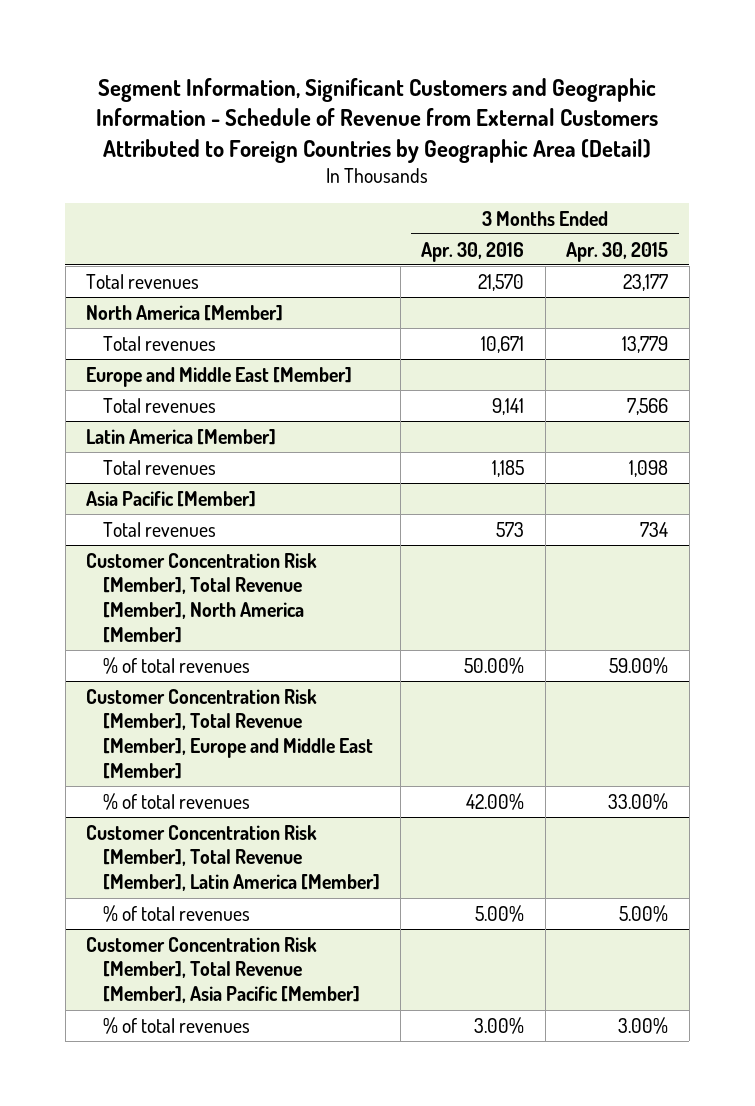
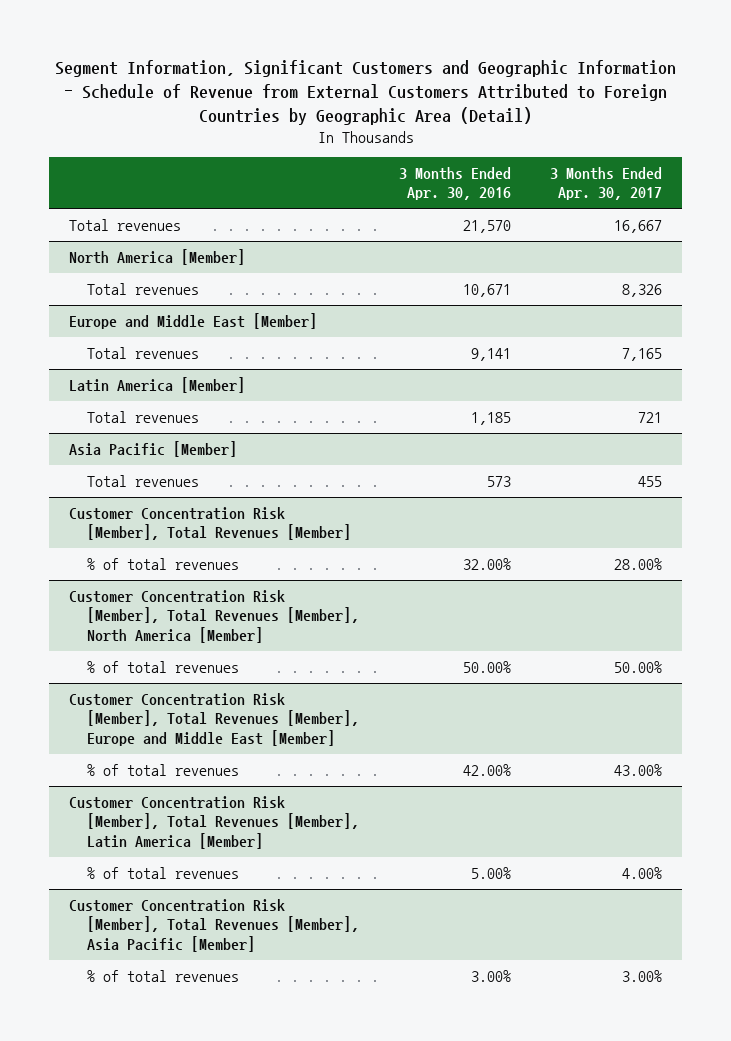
[566,241,669,262] Apr. 30, 2015 -> none
none -> [550,166,663,201] 3 Months Ended Apr. 30, 2017
none -> [69,506,352,541] Customer Concentration Risk [Member], Total Revenues [Member]
none -> [87,557,240,570] % of total revenues
[86,552,318,644] Customer Concentration Risk [Member], Total Revenue [Member], North America [Member] -> [69,589,360,643] Customer Concentration Risk [Member], Total Revenues [Member], North America [Member]
[86,688,373,780] Customer Concentration Risk [Member], Total Revenue [Member], Europe and Middle East [Member] -> [69,692,360,746] Customer Concentration Risk [Member], Total Revenues [Member], Europe and Middle East [Member]
[86,824,380,892] Customer Concentration Risk [Member], Total Revenue [Member], Latin America [Member] -> [69,795,360,849] Customer Concentration Risk [Member], Total Revenues [Member], Latin America [Member]
[86,936,360,1004] Customer Concentration Risk [Member], Total Revenue [Member], Asia Pacific [Member] -> [69,898,360,952] Customer Concentration Risk [Member], Total Revenues [Member], Asia Pacific [Member]

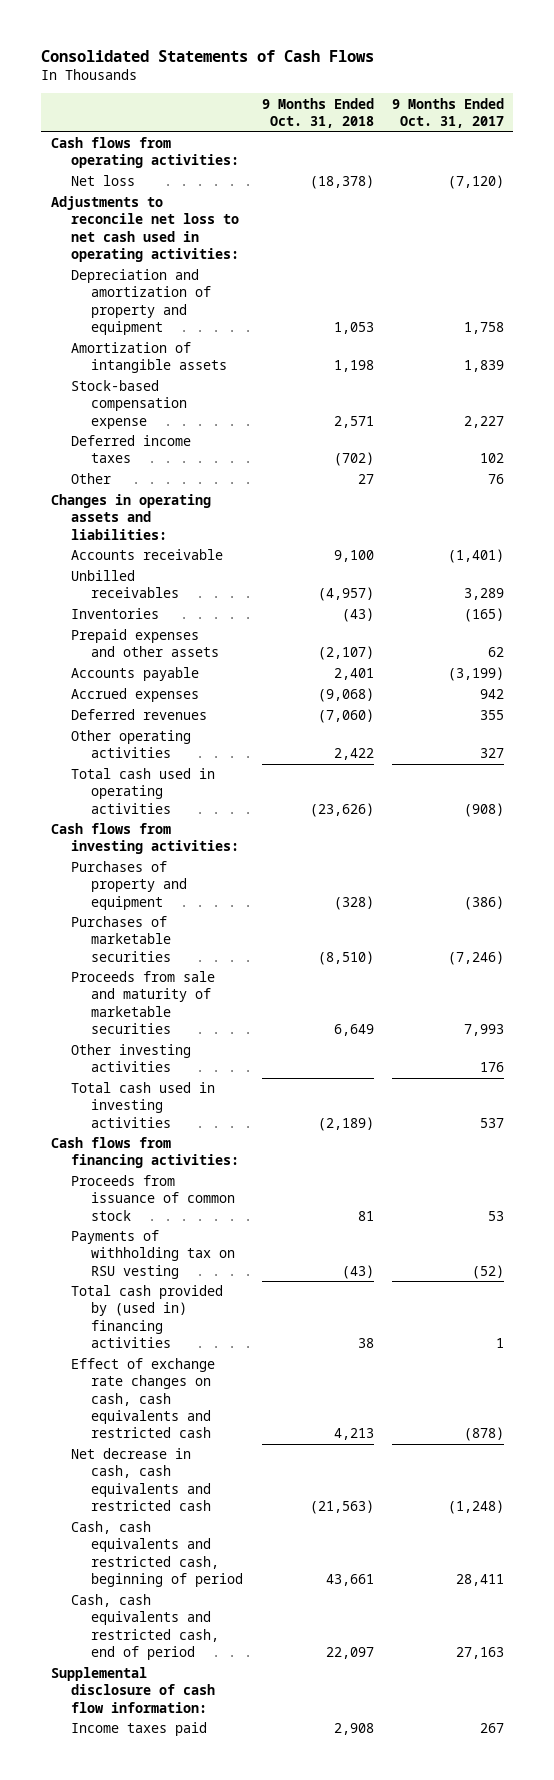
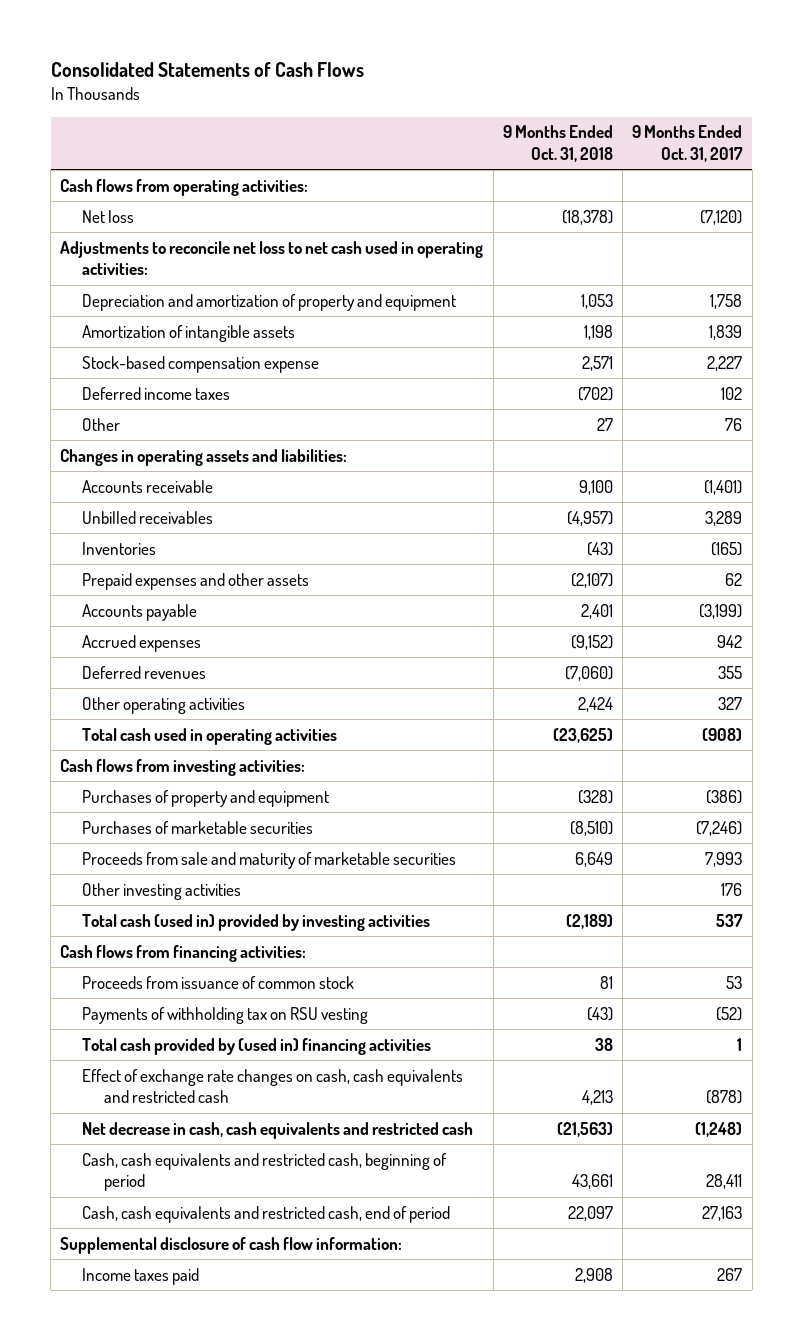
[317,688,374,703] (9,068) -> [570,634,613,650] (9,152)
[333,748,374,761] 2,422 -> [577,696,613,712] 2,424
[309,802,374,817] (23,626) -> [552,727,613,743] (23,625)
[70,1082,215,1128] Total cash used in investing activities -> [82,913,431,931] Total cash (used in) provided by investing activities

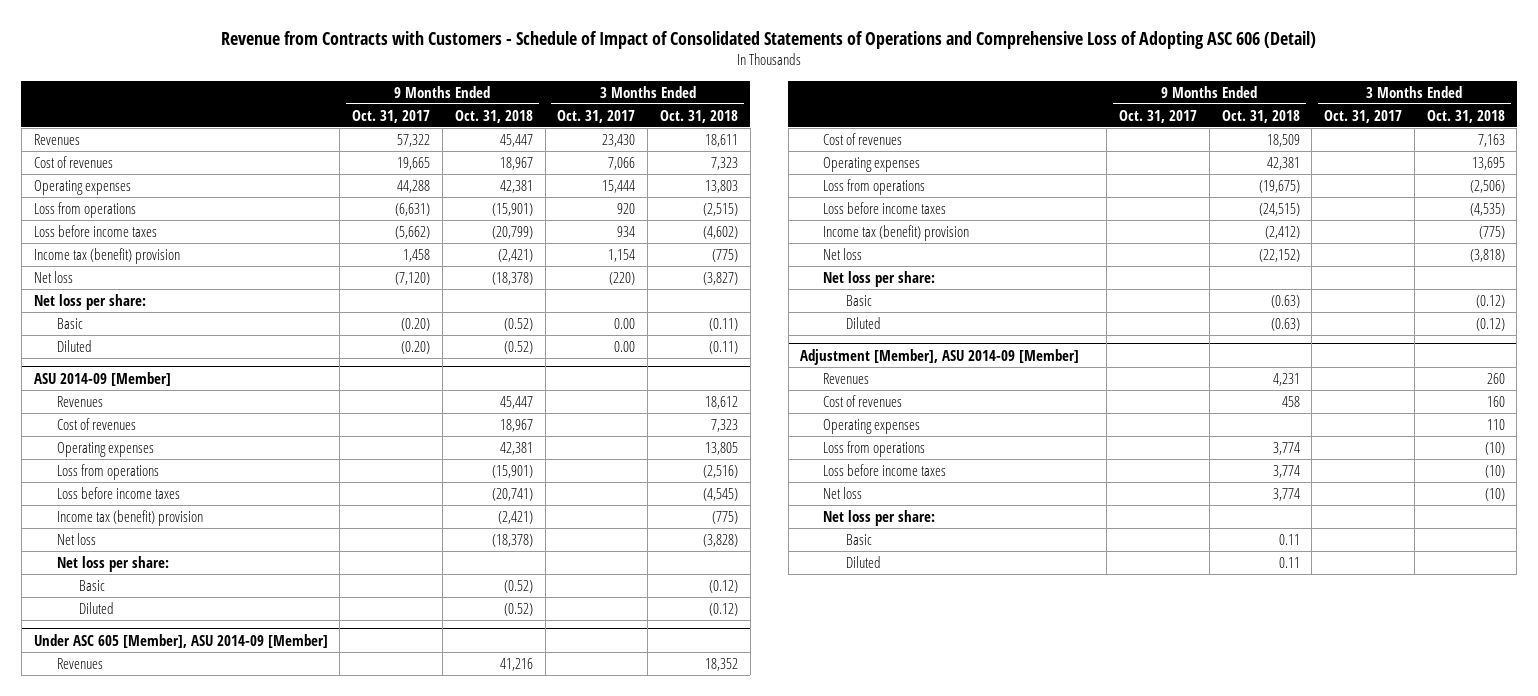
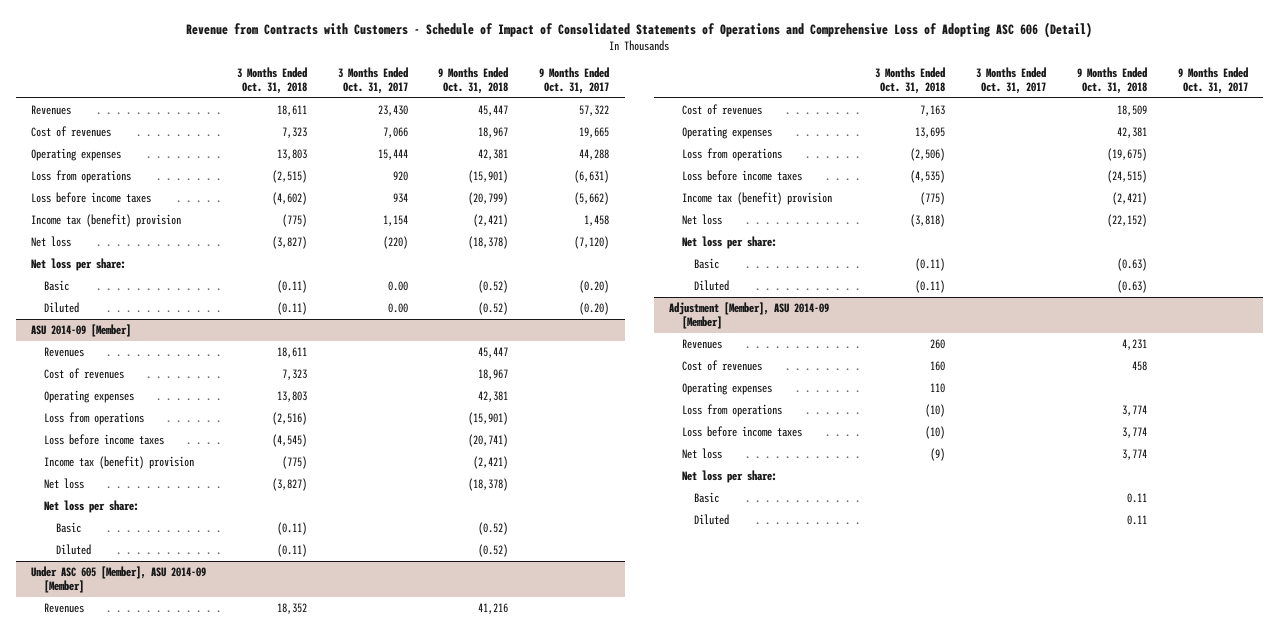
[704,395,738,409] 18,612 -> [276,347,307,359] 18,611
[704,441,738,455] 13,805 -> [276,391,307,403] 13,803
[702,533,738,547] (3,828) -> [271,478,307,492] (3,827)
[708,579,738,593] (0.12) -> [276,522,307,536] (0.11)
[708,602,738,616] (0.12) -> [276,544,307,558] (0.11)
[1264,225,1300,239] (2,412) -> [1111,192,1147,206] (2,421)
[1475,294,1505,308] (0.12) -> [915,258,946,272] (0.11)
[1475,317,1505,331] (0.12) -> [915,280,946,294] (0.11)
[1484,487,1505,501] (10) -> [930,448,946,462] (9)

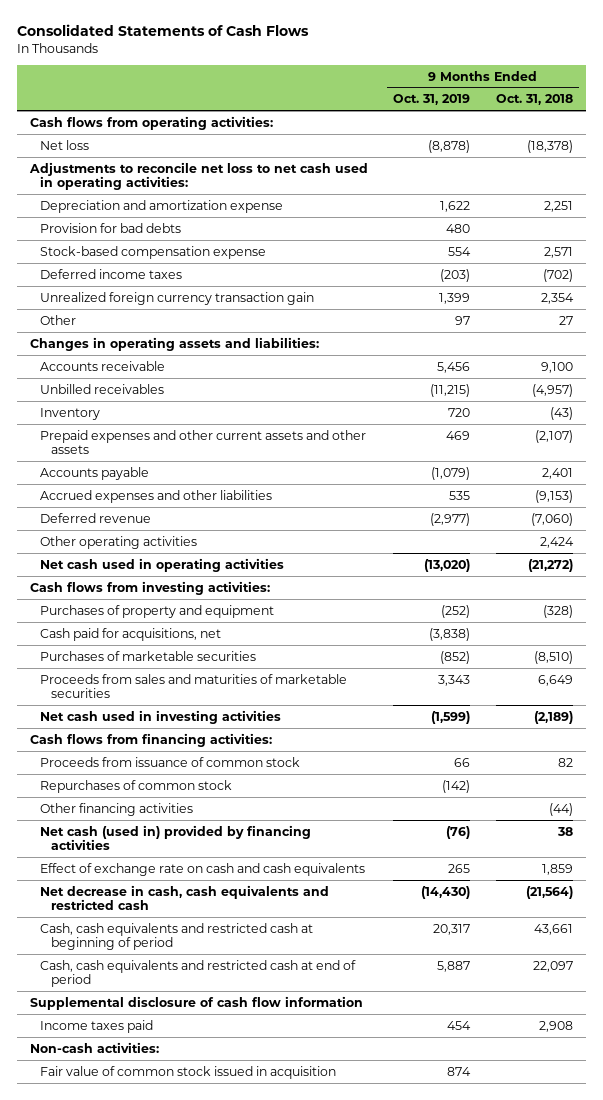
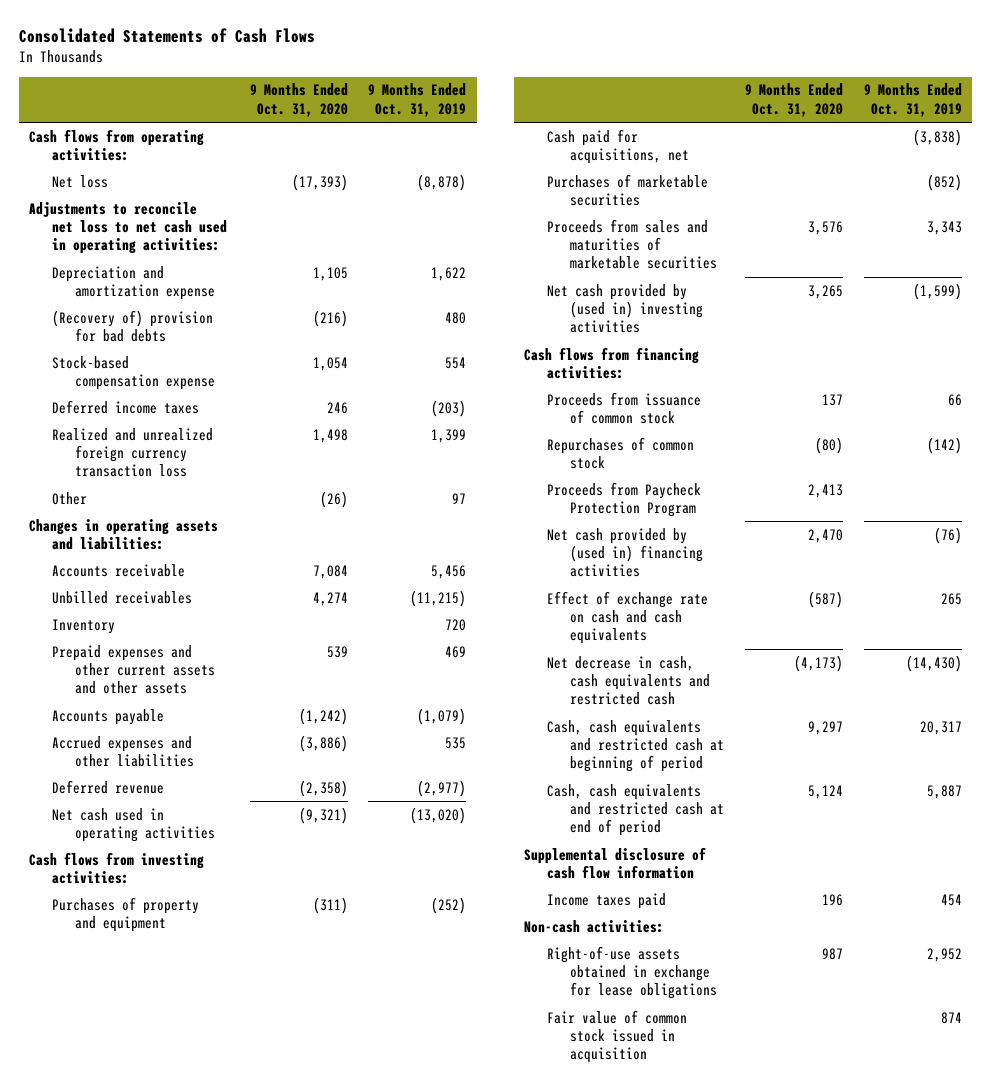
[495,94,573,106] Oct. 31, 2018 -> none
none -> [249,83,348,117] 9 Months Ended Oct. 31, 2020
[40,222,182,233] Provision for bad debts -> [52,309,214,342] (Recovery of) provision for bad debts
[40,291,315,305] Unrealized foreign currency transaction gain -> [52,427,214,478] Realized and unrealized foreign currency transaction loss
[40,535,198,549] Other operating activities -> none
[40,709,282,724] Net cash used in investing activities -> [547,283,704,334] Net cash provided by (used in) investing activities
[40,802,194,816] Other financing activities -> none
none -> [547,481,702,517] Proceeds from Paycheck Protection Program
[40,824,312,850] Net cash (used in) provided by financing activities -> [547,527,704,578] Net cash provided by (used in) financing activities
none -> [547,945,718,1000] Right-of-use assets obtained in exchange for lease obligations

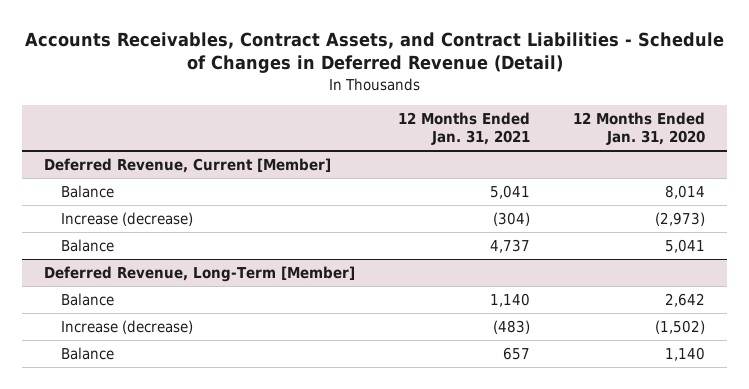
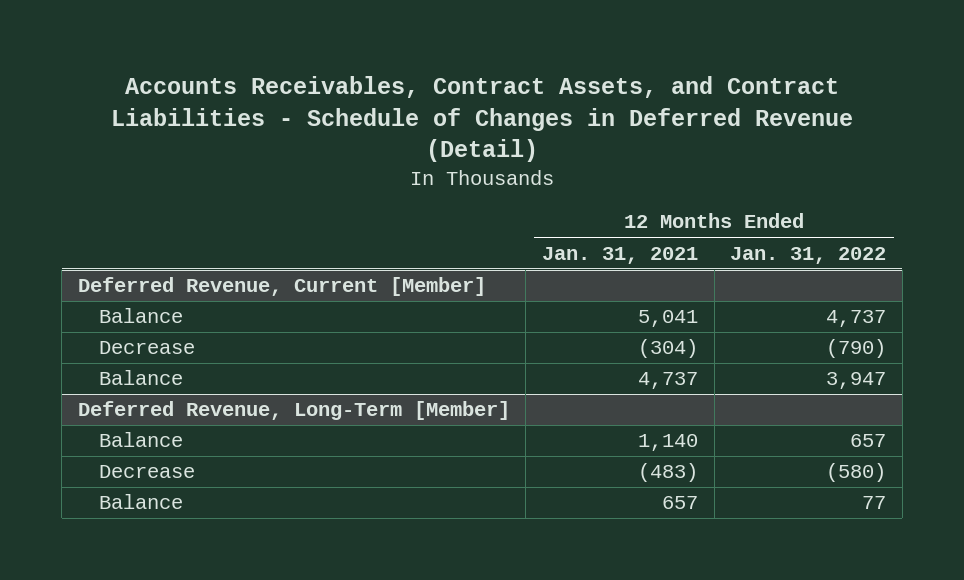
[573,112,706,146] 12 Months Ended Jan. 31, 2020 -> none
none -> [730,246,887,264] Jan. 31, 2022
[60,212,193,227] Increase (decrease) -> [98,341,195,355] Decrease
[60,320,193,335] Increase (decrease) -> [98,465,195,479] Decrease

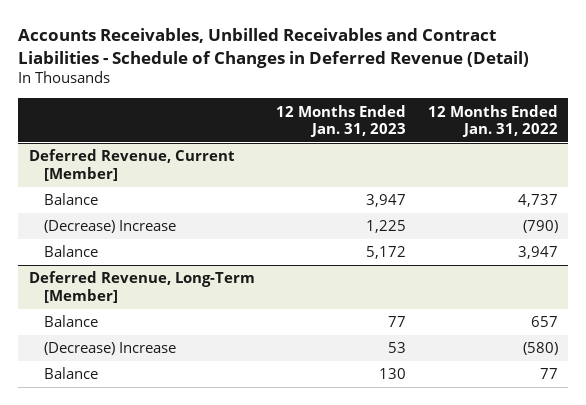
[111,75,854,163] Accounts Receivables, Contract Assets, and Contract Liabilities - Schedule of Changes in Deferred Revenue (Detail) -> [18,27,530,68] Accounts Receivables, Unbilled Receivables and Contract Liabilities - Schedule of Changes in Deferred Revenue (Detail)
[542,246,699,264] Jan. 31, 2021 -> none
none -> [276,104,407,137] 12 Months Ended Jan. 31, 2023
[98,341,195,355] Decrease -> [44,220,177,234] (Decrease) Increase
[98,465,195,479] Decrease -> [44,342,177,356] (Decrease) Increase

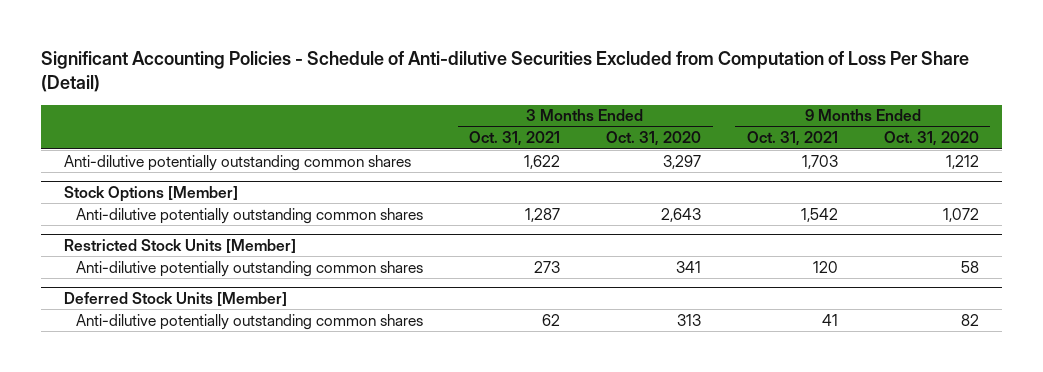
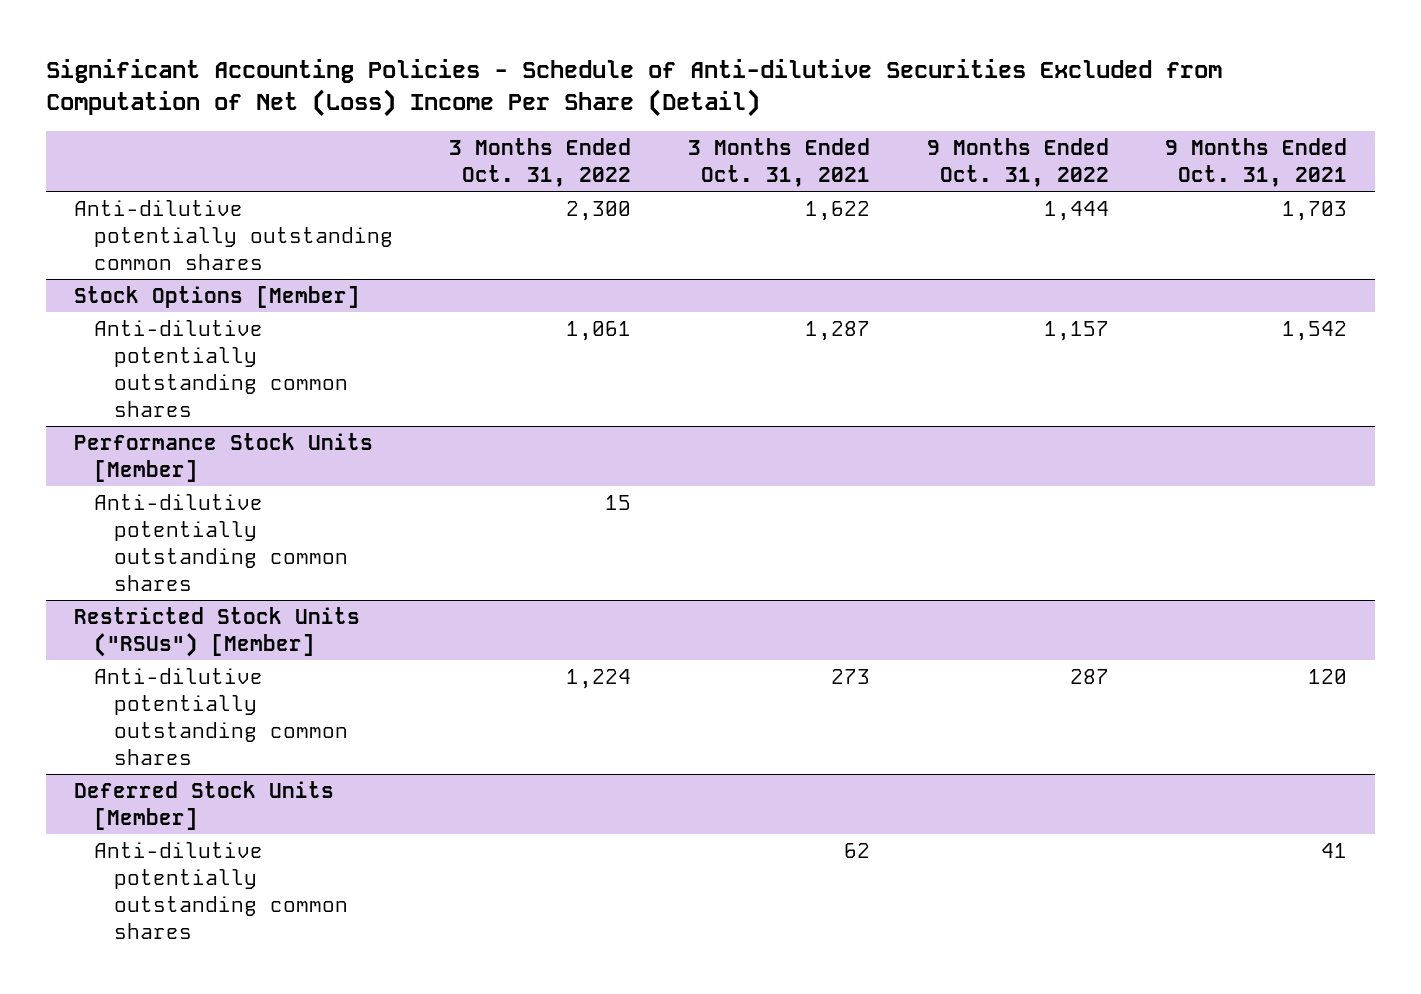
[41,51,970,93] Significant Accounting Policies - Schedule of Anti-dilutive Securities Excluded from Computation of Loss Per Share (Detail) -> [45,59,1222,118] Significant Accounting Policies - Schedule of Anti-dilutive Securities Excluded from Computation of Net (Loss) Income Per Share (Detail)
[606,131,702,147] Oct. 31, 2020 -> none
[883,131,979,147] Oct. 31, 2020 -> none
none -> [449,138,632,188] 3 Months Ended Oct. 31, 2022
none -> [926,138,1109,188] 9 Months Ended Oct. 31, 2022
none -> [73,432,373,482] Performance Stock Units [Member]
none -> [93,493,349,591] Anti-dilutive potentially outstanding common shares
[63,238,296,253] Restricted Stock Units [Member] -> [73,606,360,657] Restricted Stock Units ("RSUs") [Member]

